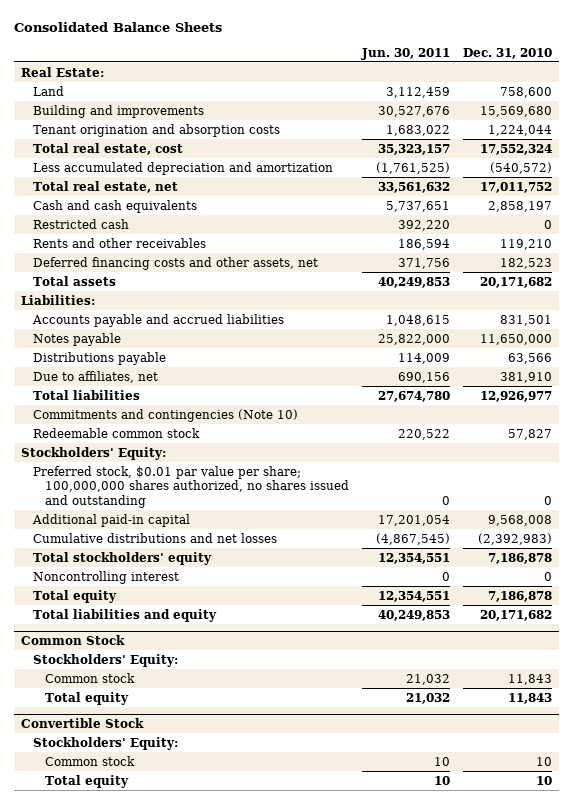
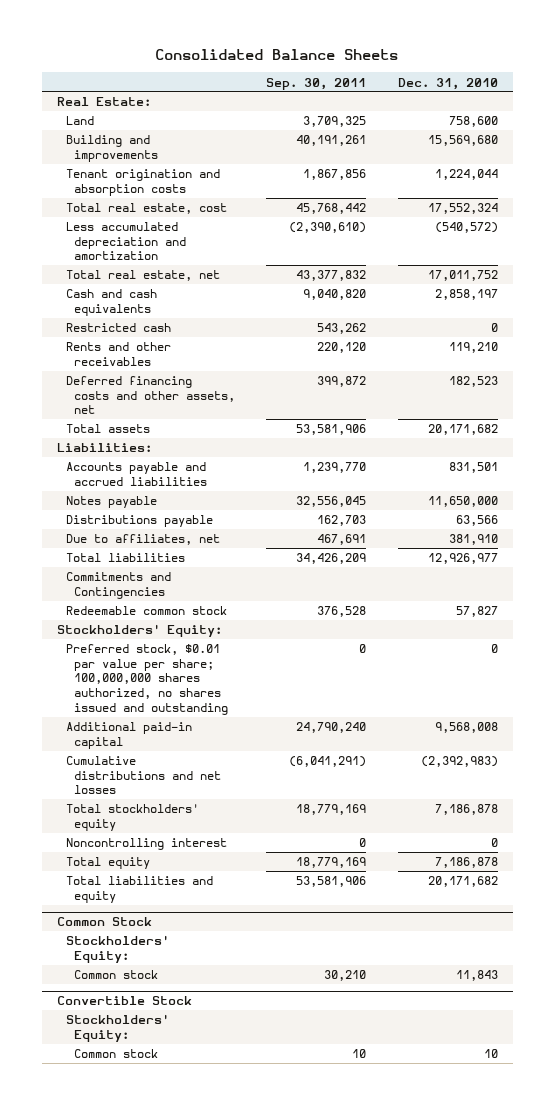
[361,47,451,60] Jun. 30, 2011 -> none
none -> [266,77,367,90] Sep. 30, 2011
[32,408,298,422] Commitments and contingencies (Note 10) -> [65,572,171,599] Commitments and Contingencies
[45,691,130,705] Total equity -> none
[45,774,130,788] Total equity -> none

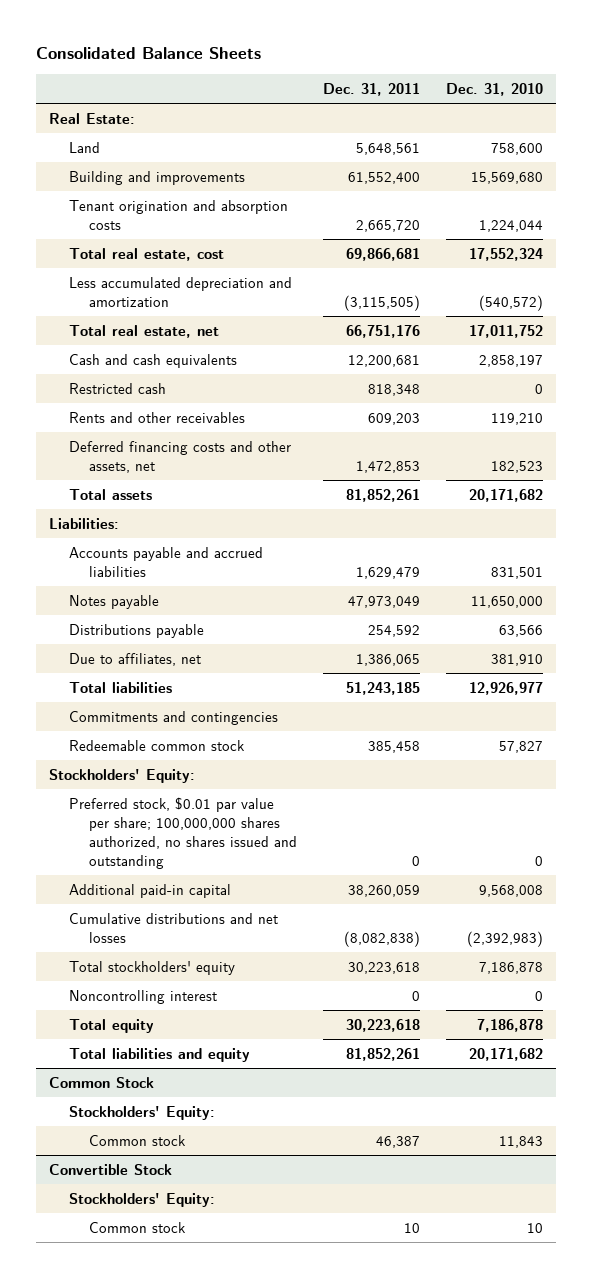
[266,77,367,90] Sep. 30, 2011 -> none
none -> [322,82,420,96] Dec. 31, 2011
[65,572,171,599] Commitments and Contingencies -> [69,710,279,725] Commitments and contingencies

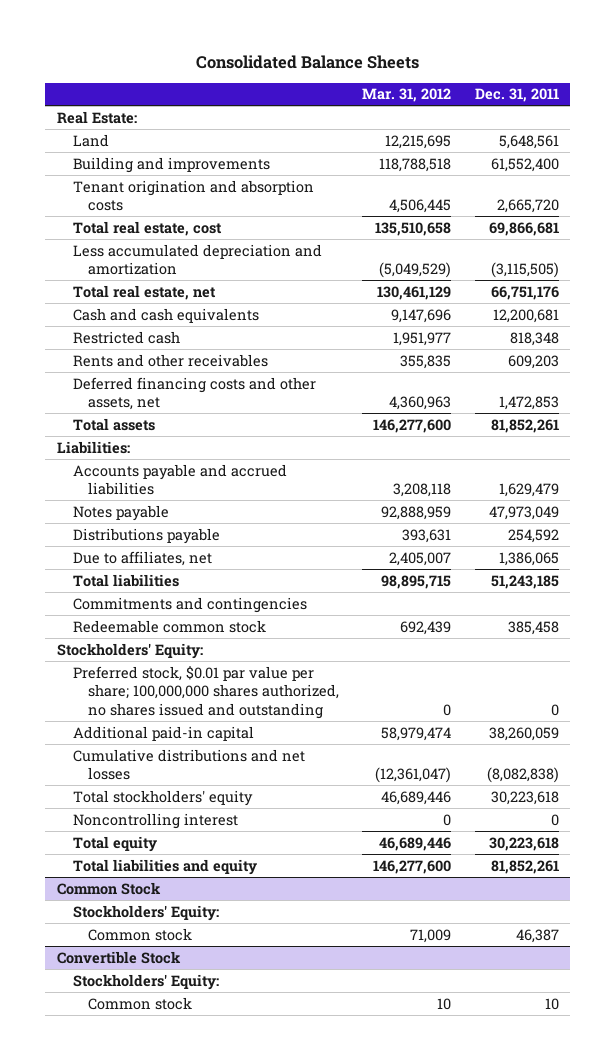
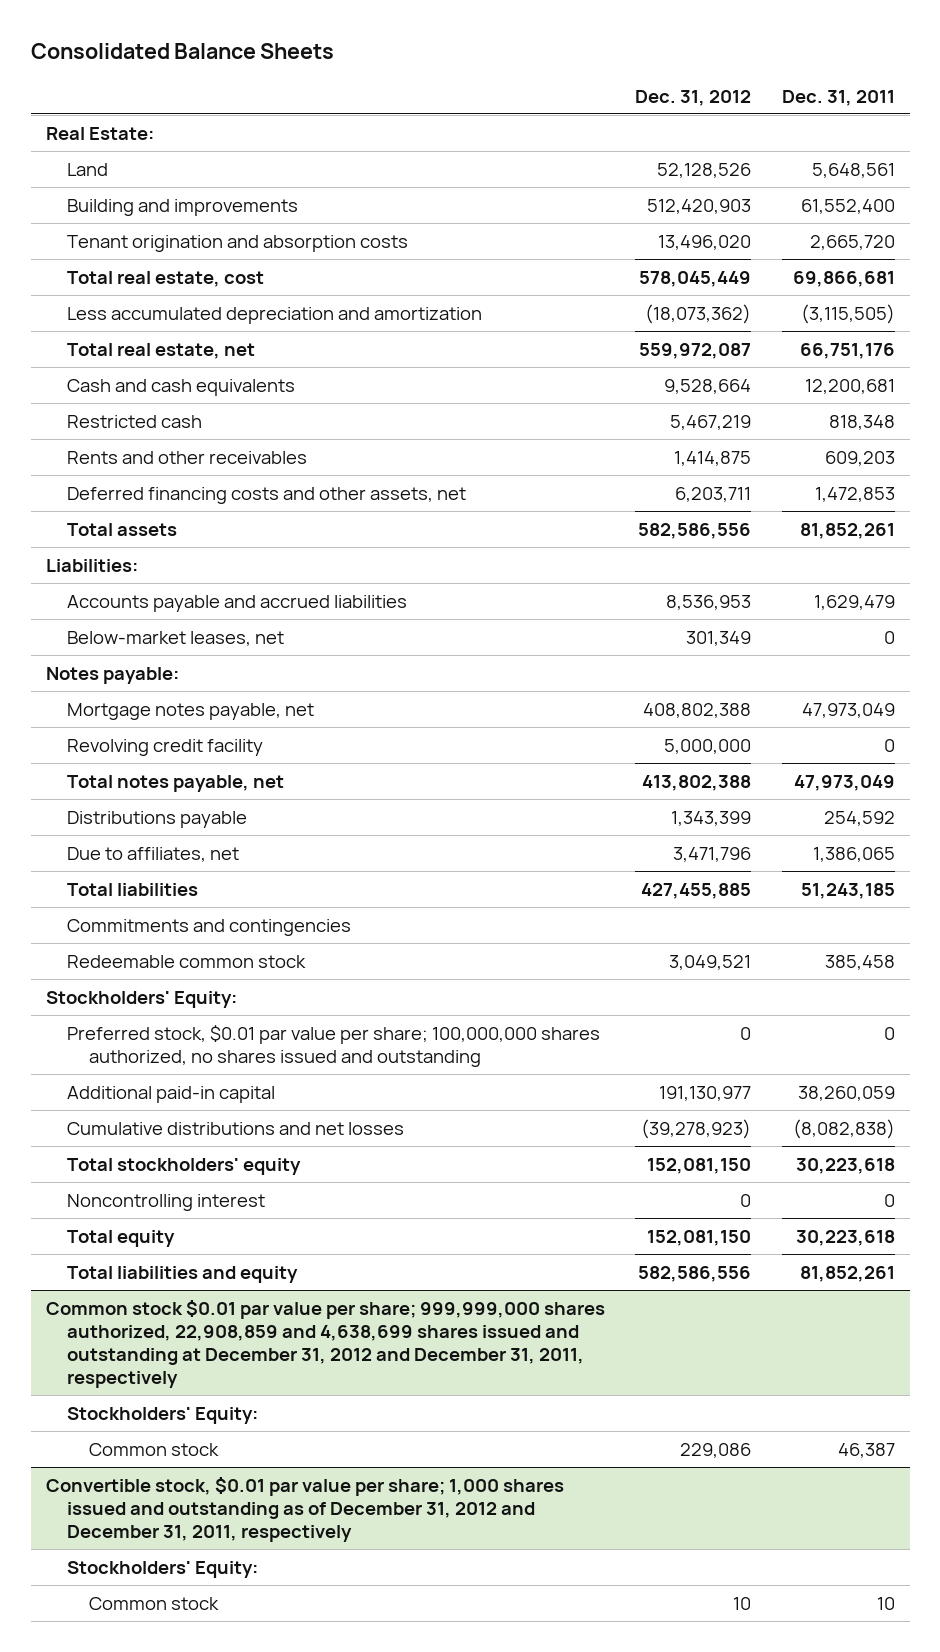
[362,88,452,103] Mar. 31, 2012 -> none
none -> [635,89,752,106] Dec. 31, 2012
none -> [67,630,285,646] Below-market leases, net
none -> [45,666,179,684] Notes payable:
[72,504,169,521] Notes payable -> [67,702,315,720] Mortgage notes payable, net
none -> [67,738,264,756] Revolving credit facility
none -> [67,774,285,792] Total notes payable, net
[57,881,162,895] Common Stock -> none
none -> [45,1299,605,1389] Common stock $0.01 par value per share; 999,999,000 shares authorized, 22,908,859 and 4,638,699 shares issued and outstanding at December 31, 2012 and December 31, 2011, respectively
[57,950,182,964] Convertible Stock -> none
none -> [45,1476,564,1542] Convertible stock, $0.01 par value per share; 1,000 shares issued and outstanding as of December 31, 2012 and December 31, 2011, respectively

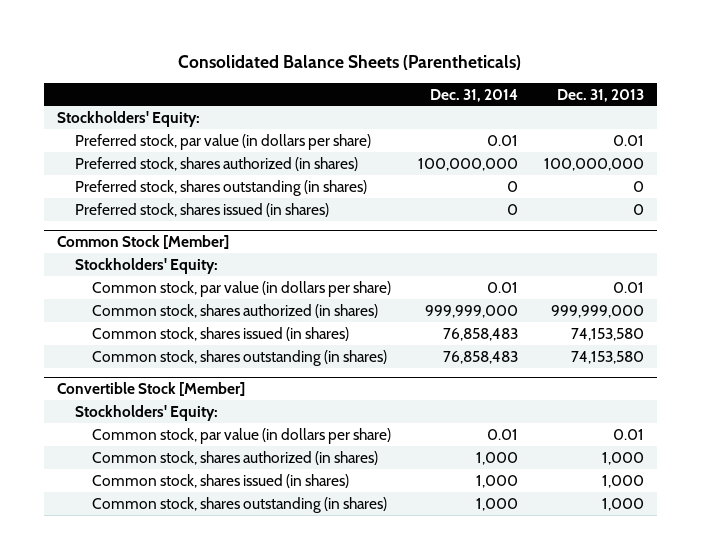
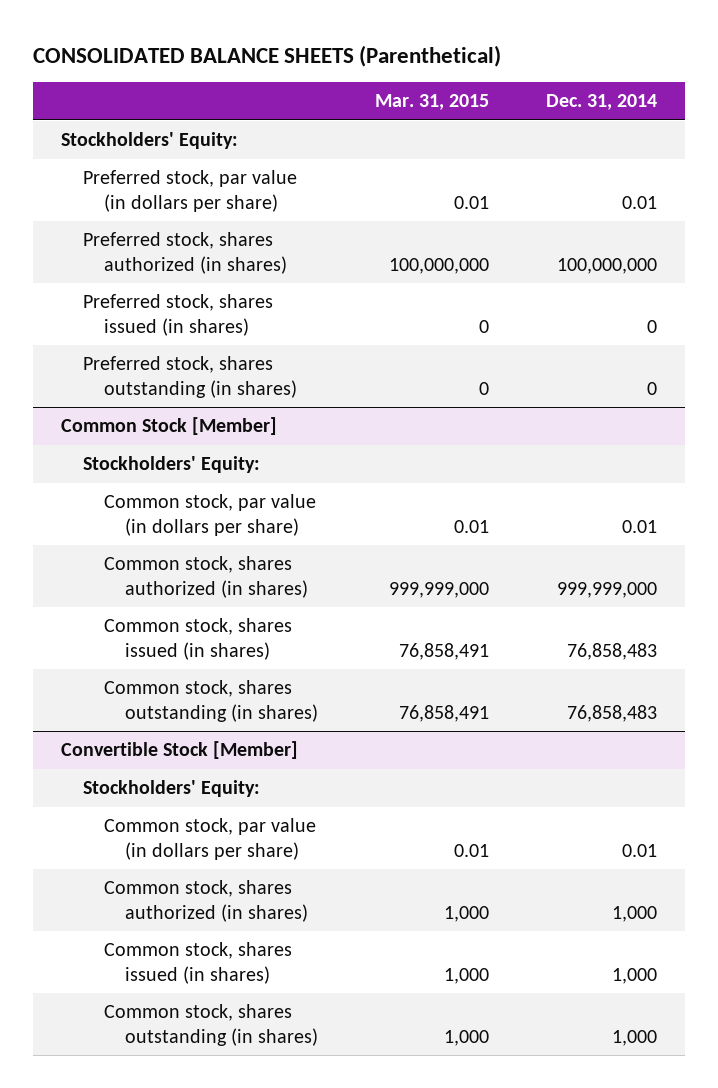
[178,54,522,70] Consolidated Balance Sheets (Parentheticals) -> [32,44,501,67] CONSOLIDATED BALANCE SHEETS (Parenthetical)
[556,88,644,102] Dec. 31, 2013 -> none
none -> [375,94,490,111] Mar. 31, 2015
[74,179,367,196] Preferred stock, shares outstanding (in shares) -> [82,356,298,398] Preferred stock, shares outstanding (in shares)

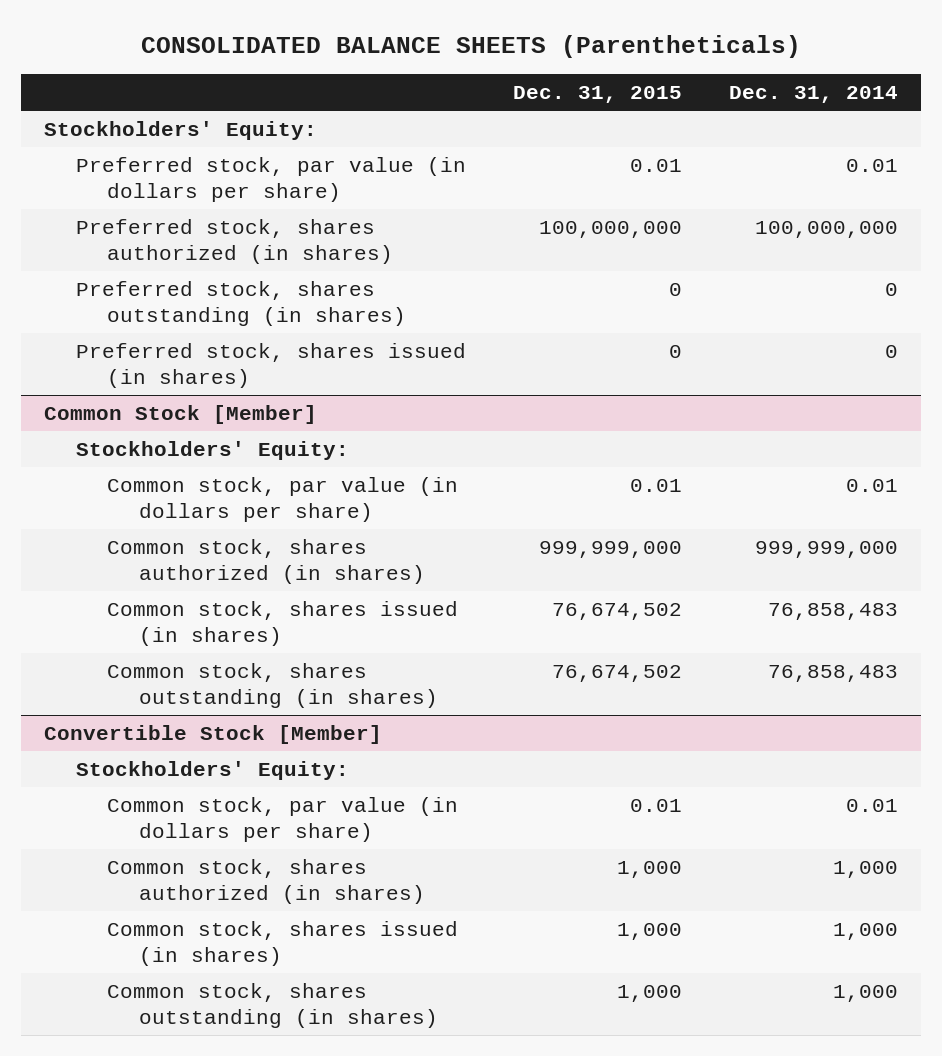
[32,44,501,67] CONSOLIDATED BALANCE SHEETS (Parenthetical) -> [140,35,801,59] CONSOLIDATED BALANCE SHEETS (Parentheticals)
[375,94,490,111] Mar. 31, 2015 -> none
none -> [512,86,682,104] Dec. 31, 2015
[82,294,273,336] Preferred stock, shares issued (in shares) -> [75,342,466,389] Preferred stock, shares issued (in shares)

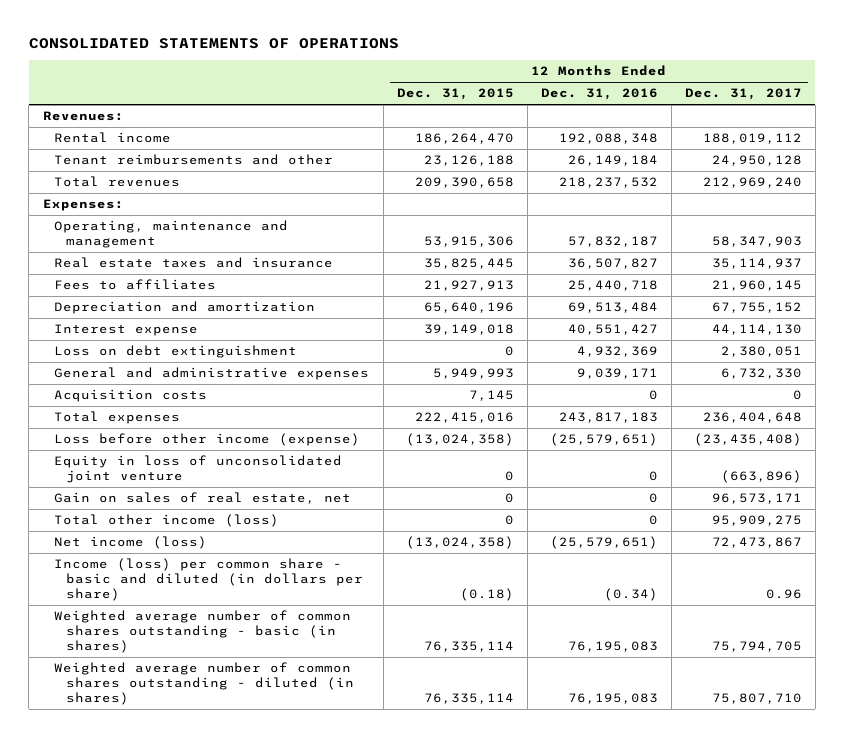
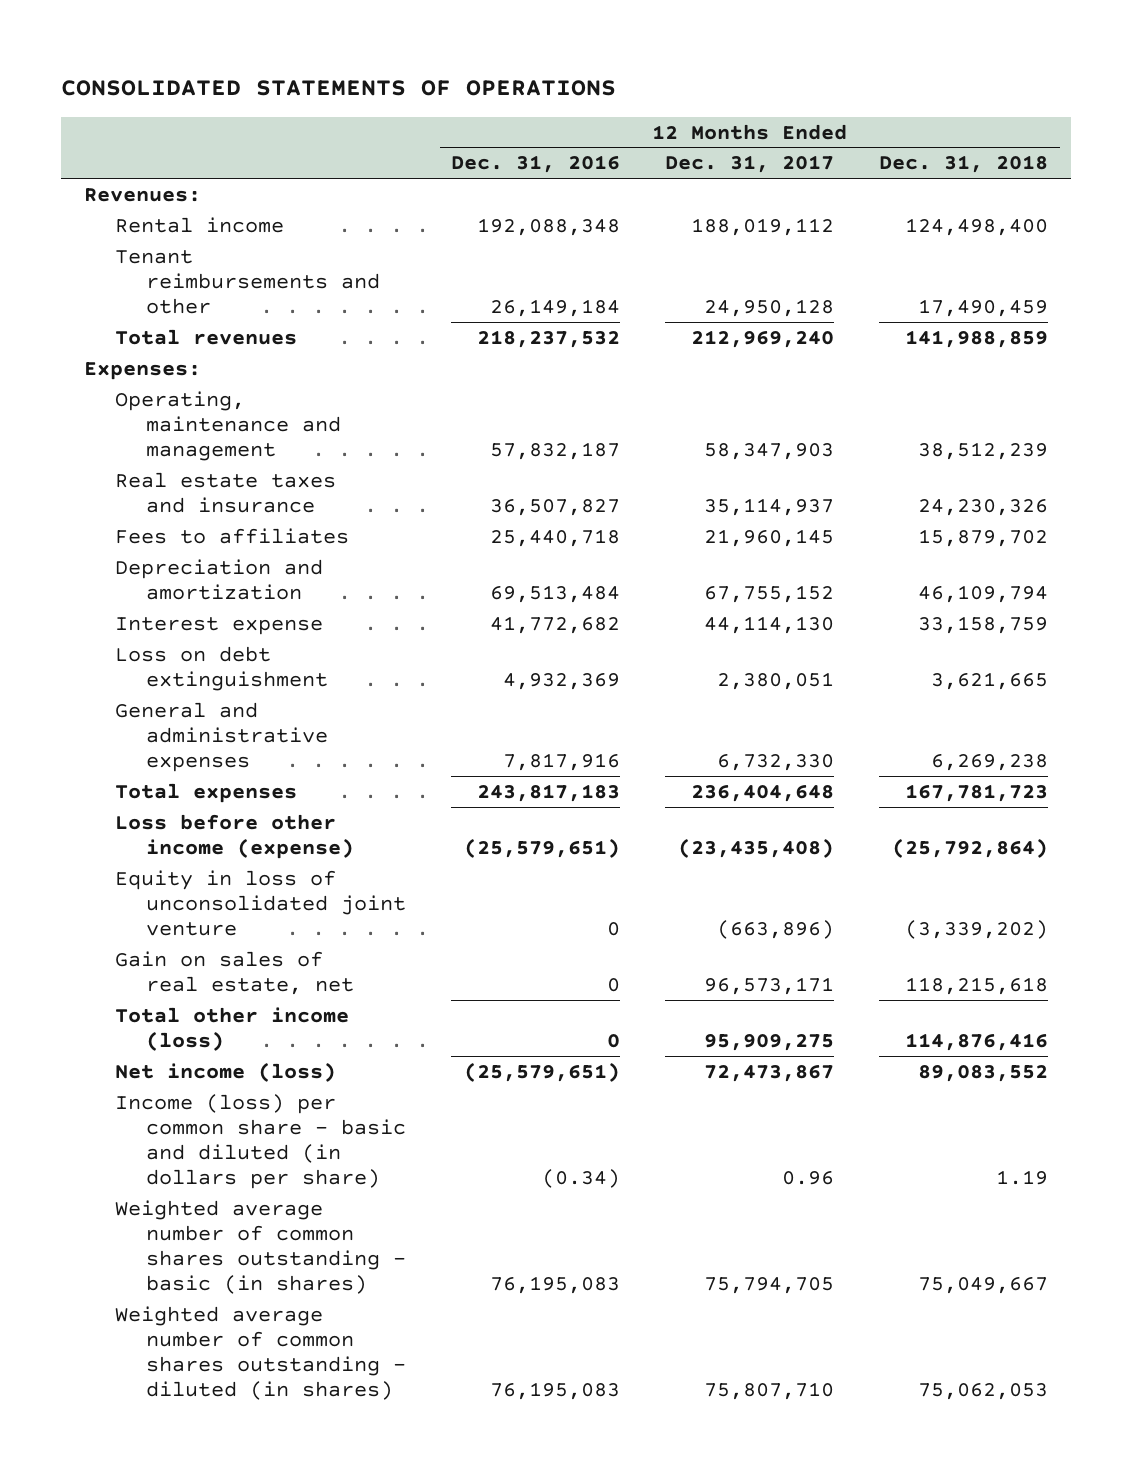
[396,88,514,101] Dec. 31, 2015 -> none
none -> [879,155,1049,174] Dec. 31, 2018
[567,324,658,336] 40,551,427 -> [490,615,621,634] 41,772,682
[54,389,208,403] Acquisition costs -> none
[576,368,658,380] 9,039,171 -> [503,752,621,771] 7,817,916

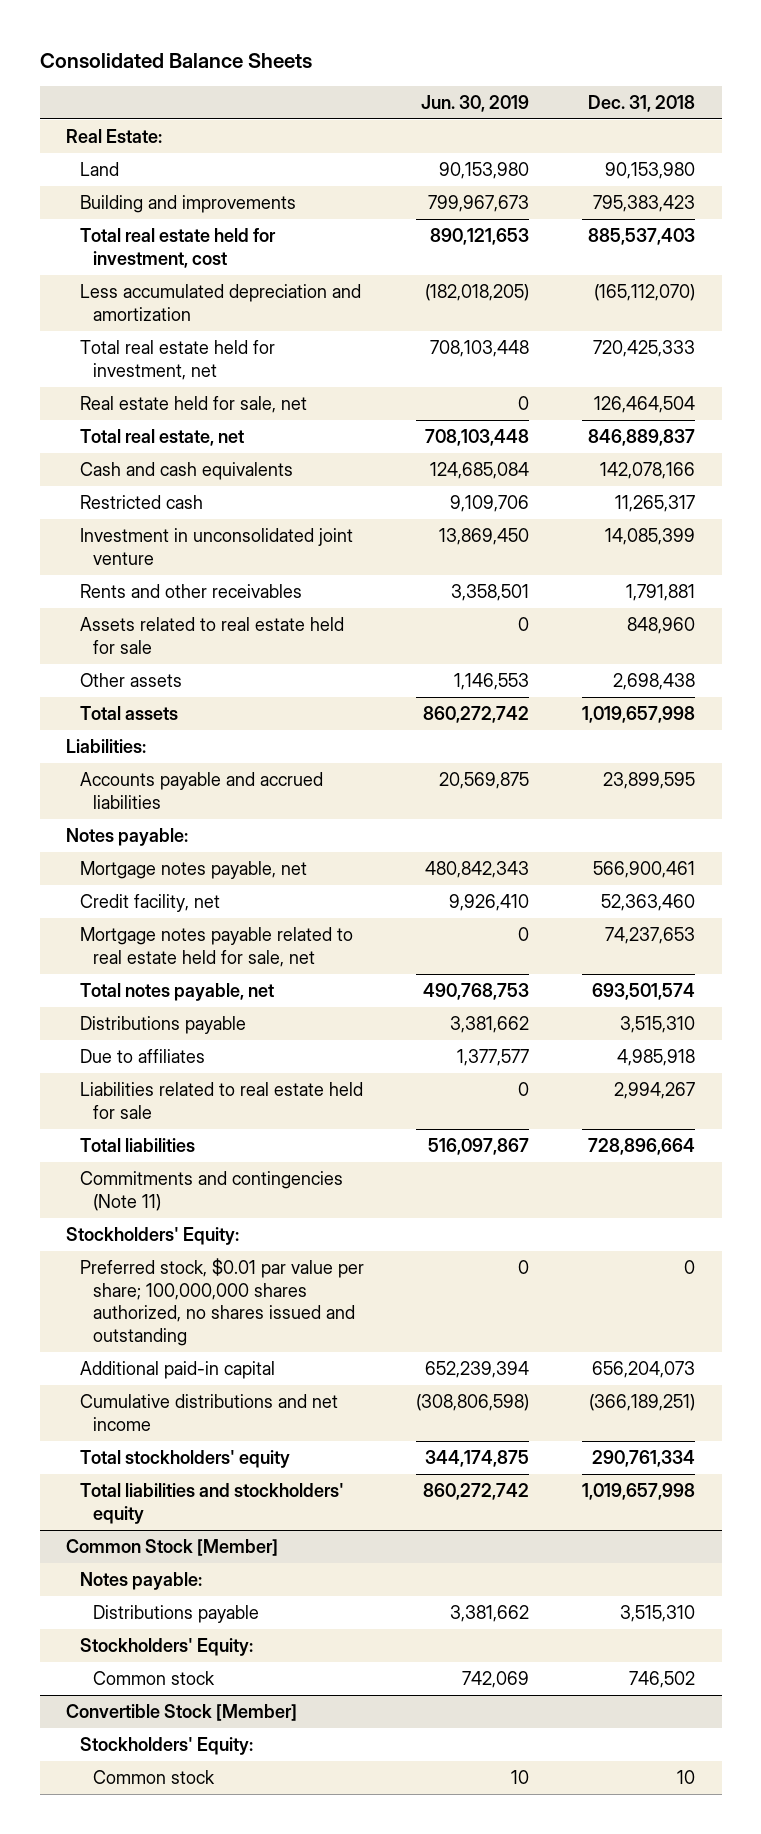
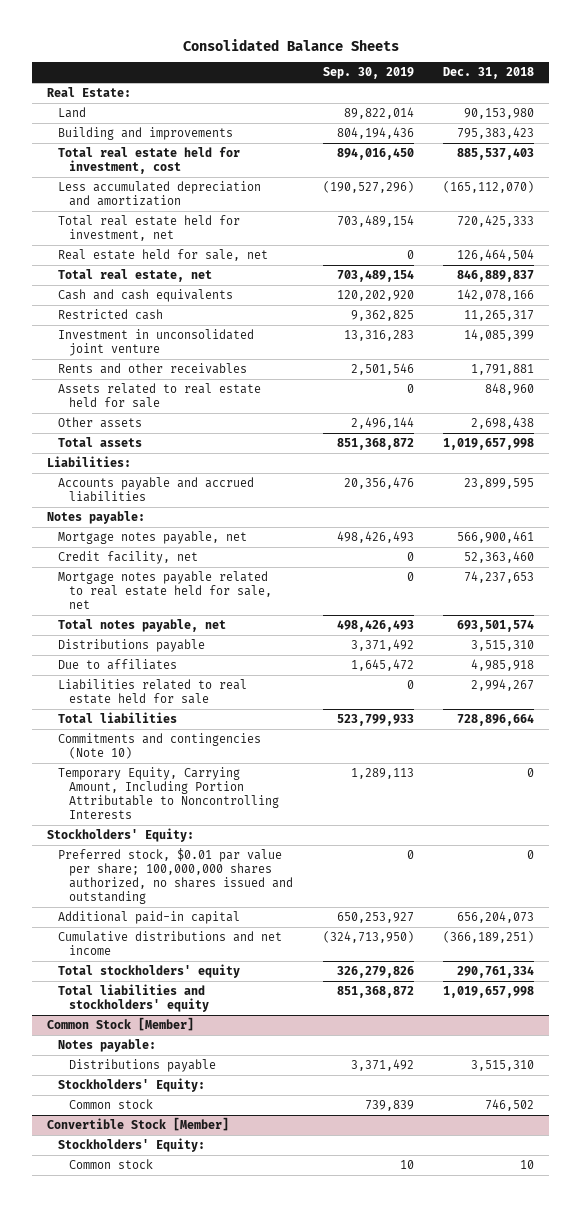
[421,94,530,112] Jun. 30, 2019 -> none
none -> [322,67,414,80] Sep. 30, 2019
[79,1171,343,1211] Commitments and contingencies (Note 11) -> [58,733,262,760] Commitments and contingencies (Note 10)
none -> [58,767,280,820] Temporary Equity, Carrying Amount, Including Portion Attributable to Noncontrolling Interests

